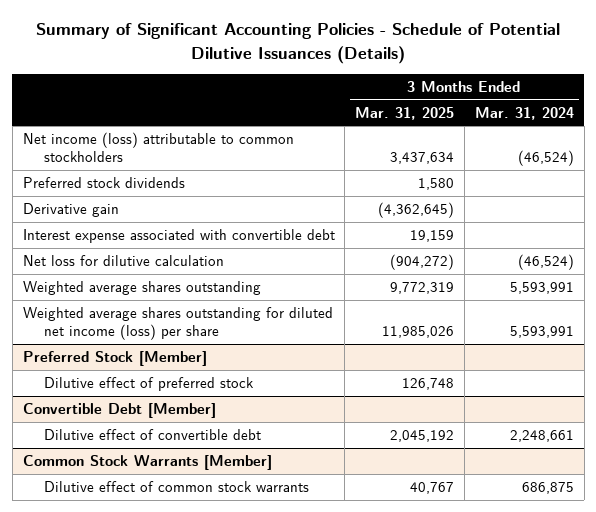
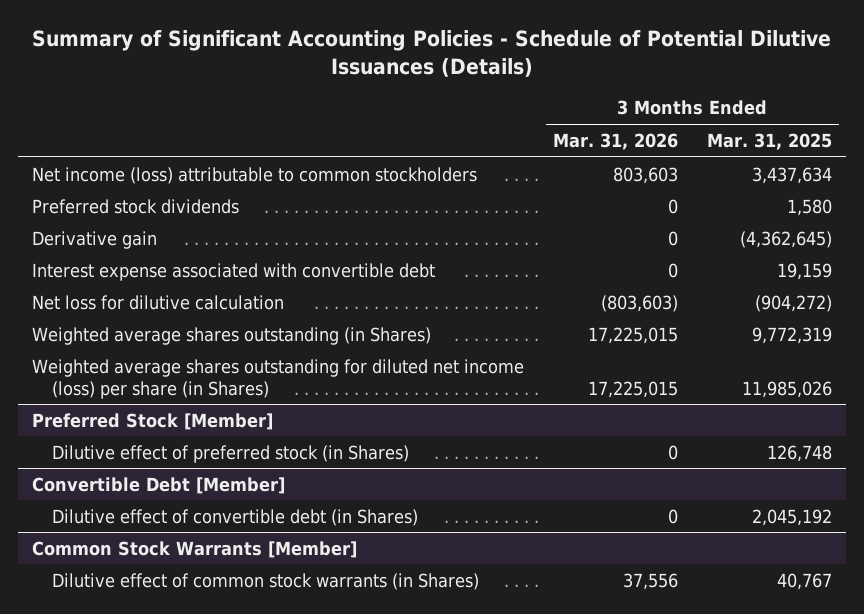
[474,106,574,120] Mar. 31, 2024 -> none
none -> [552,132,678,150] Mar. 31, 2026
[22,281,261,296] Weighted average shares outstanding -> [32,326,432,345] Weighted average shares outstanding (in Shares)
[22,307,333,341] Weighted average shares outstanding for diluted net income (loss) per share -> [32,358,525,399] Weighted average shares outstanding for diluted net income (loss) per share (in Shares)
[44,377,255,392] Dilutive effect of preferred stock -> [51,444,409,463] Dilutive effect of preferred stock (in Shares)
[44,429,262,441] Dilutive effect of convertible debt -> [51,508,418,526] Dilutive effect of convertible debt (in Shares)
[44,481,310,493] Dilutive effect of common stock warrants -> [51,572,479,590] Dilutive effect of common stock warrants (in Shares)

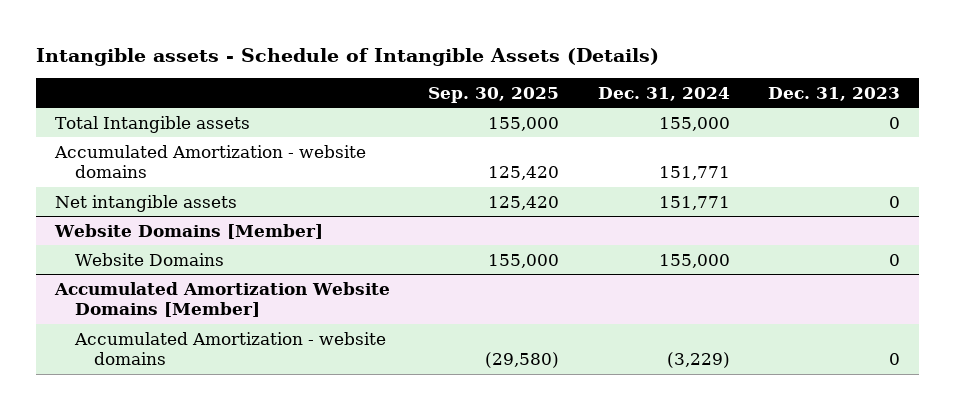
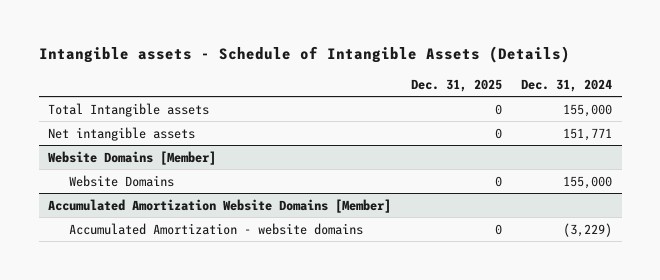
[428,86,560,103] Sep. 30, 2025 -> none
[767,86,900,101] Dec. 31, 2023 -> none
none -> [410,78,502,92] Dec. 31, 2025
[54,144,367,179] Accumulated Amortization - website domains -> none

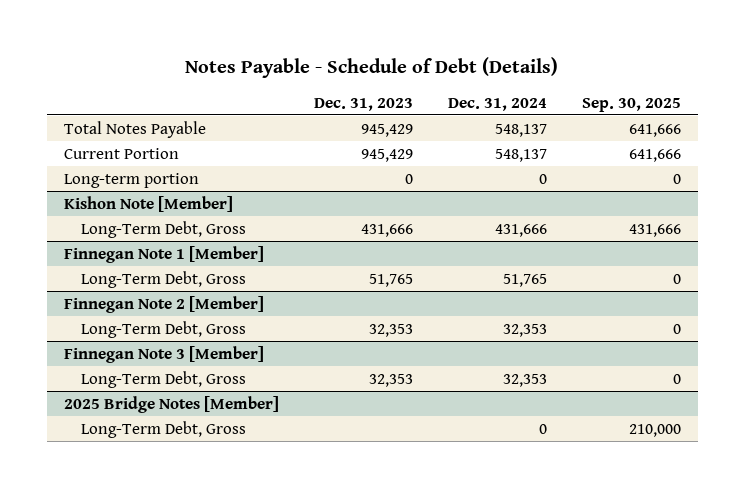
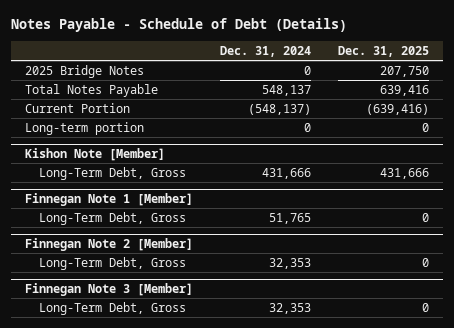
[313,97,413,111] Dec. 31, 2023 -> none
[581,97,681,112] Sep. 30, 2025 -> none
none -> [338,45,430,57] Dec. 31, 2025
none -> [24,64,144,78] 2025 Bridge Notes
[494,148,547,162] 548,137 -> [248,103,312,115] (548,137)
[64,395,280,413] 2025 Bridge Notes [Member] -> none
[81,420,247,438] Long-Term Debt, Gross -> none

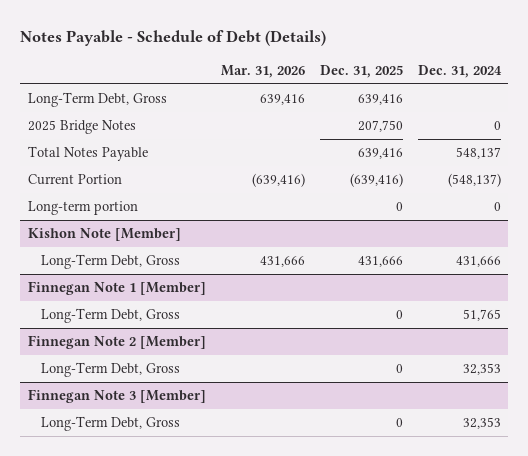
none -> [220,65,305,79] Mar. 31, 2026
none -> [27,92,167,108] Long-Term Debt, Gross

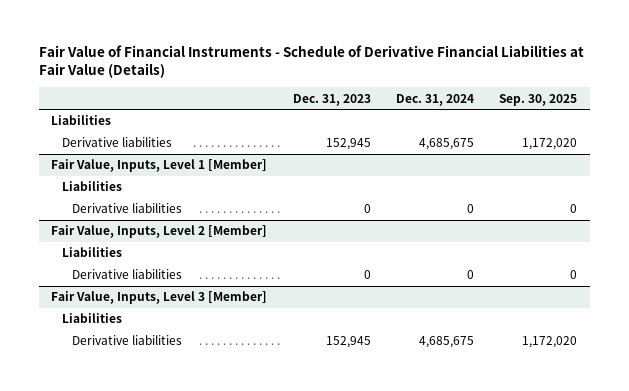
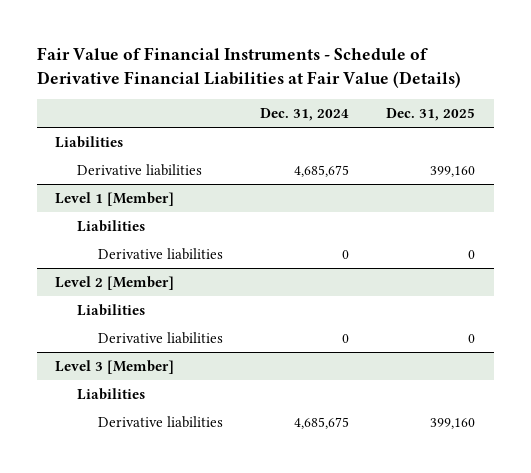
[292,93,371,106] Dec. 31, 2023 -> none
[499,93,578,106] Sep. 30, 2025 -> none
none -> [386,108,476,122] Dec. 31, 2025
[51,159,268,173] Fair Value, Inputs, Level 1 [Member] -> [55,192,175,207] Level 1 [Member]
[51,225,268,239] Fair Value, Inputs, Level 2 [Member] -> [55,276,175,291] Level 2 [Member]
[51,291,268,305] Fair Value, Inputs, Level 3 [Member] -> [55,360,175,375] Level 3 [Member]

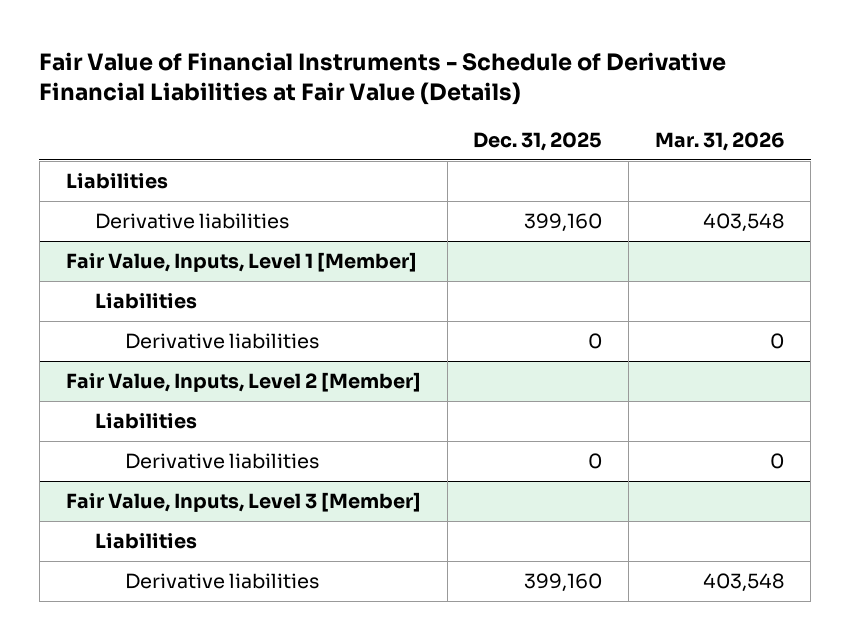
[260,108,350,122] Dec. 31, 2024 -> none
none -> [655,131,785,151] Mar. 31, 2026
[55,192,175,207] Level 1 [Member] -> [65,251,417,272] Fair Value, Inputs, Level 1 [Member]
[55,276,175,291] Level 2 [Member] -> [65,371,421,392] Fair Value, Inputs, Level 2 [Member]
[55,360,175,375] Level 3 [Member] -> [65,491,421,512] Fair Value, Inputs, Level 3 [Member]

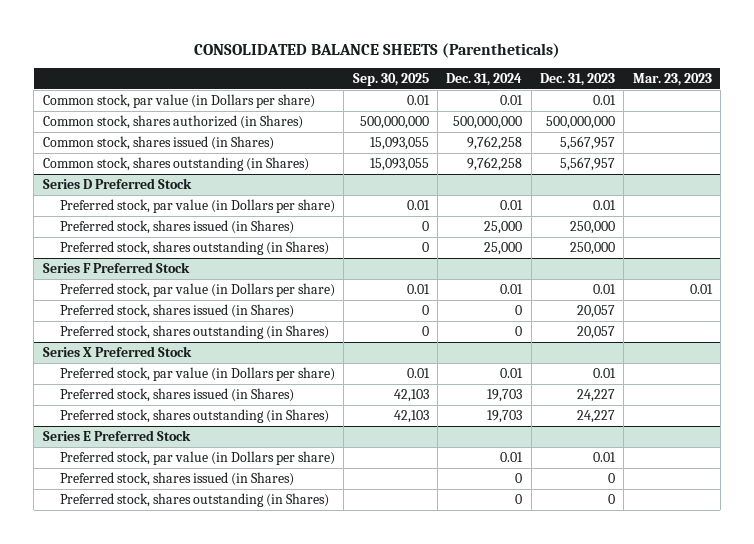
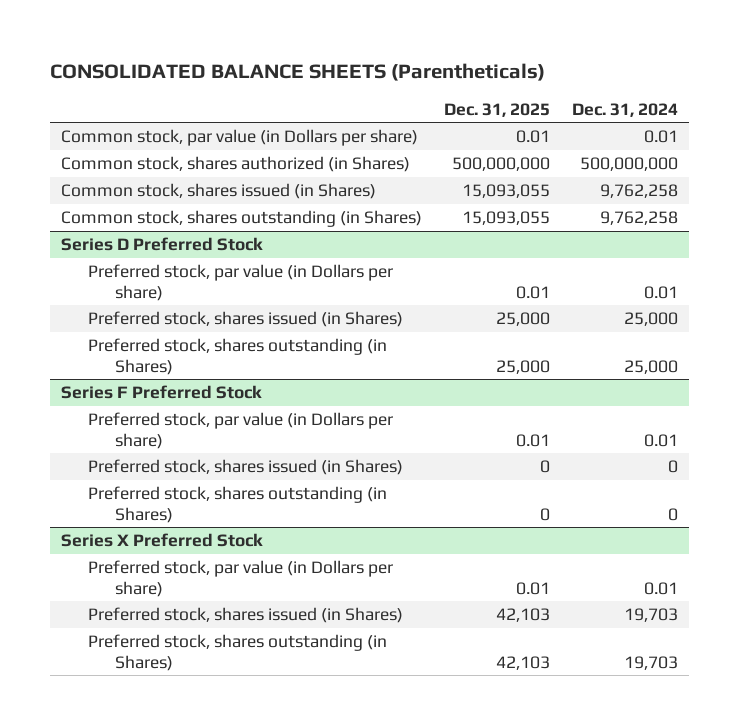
[352,72,429,86] Sep. 30, 2025 -> none
[539,72,615,86] Dec. 31, 2023 -> none
[632,72,712,86] Mar. 23, 2023 -> none
none -> [444,102,551,117] Dec. 31, 2025
[42,430,191,442] Series E Preferred Stock -> none
[60,451,336,466] Preferred stock, par value (in Dollars per share) -> none
[60,472,295,487] Preferred stock, shares issued (in Shares) -> none
[60,493,330,508] Preferred stock, shares outstanding (in Shares) -> none

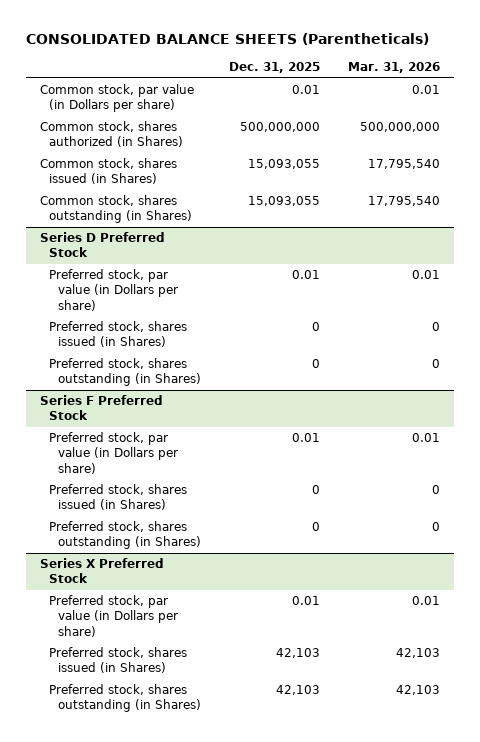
[571,102,678,117] Dec. 31, 2024 -> none
none -> [347,62,440,74] Mar. 31, 2026
[496,312,551,327] 25,000 -> [311,322,320,332] 0
[496,359,551,374] 25,000 -> [311,359,320,369] 0

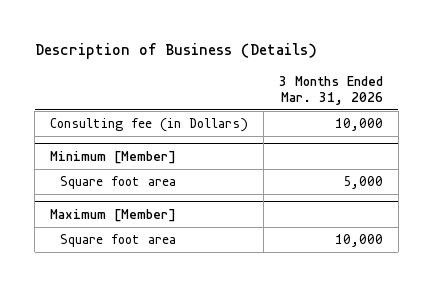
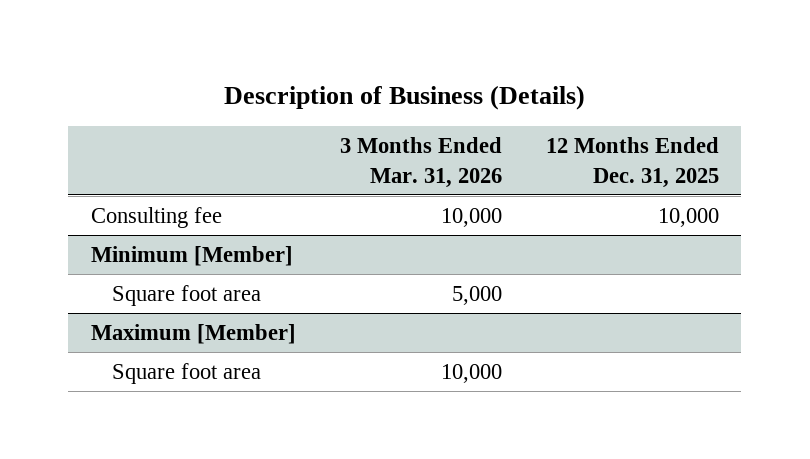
none -> [546,137,720,188] 12 Months Ended Dec. 31, 2025
[50,118,249,133] Consulting fee (in Dollars) -> [90,206,222,228] Consulting fee

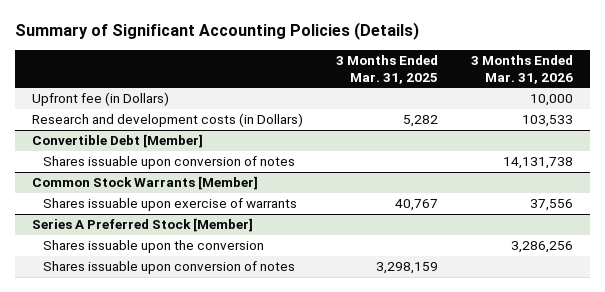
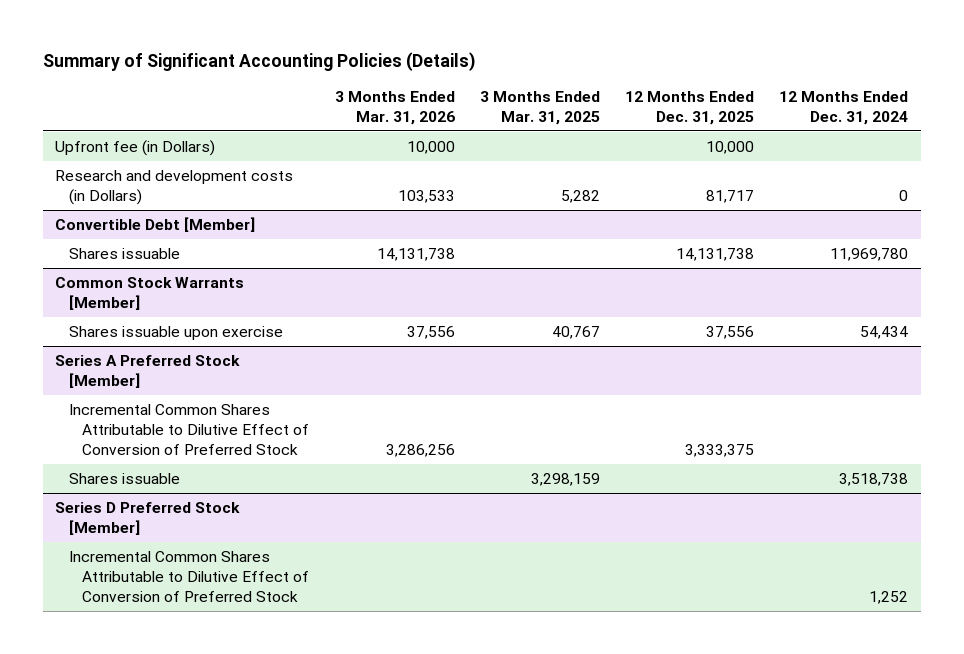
none -> [625,90,755,125] 12 Months Ended Dec. 31, 2025
none -> [779,90,909,125] 12 Months Ended Dec. 31, 2024
[43,156,296,170] Shares issuable upon conversion of notes -> [68,247,180,259] Shares issuable
[43,198,298,212] Shares issuable upon exercise of warrants -> [68,325,283,340] Shares issuable upon exercise
[43,240,265,254] Shares issuable upon the conversion -> [68,403,310,455] Incremental Common Shares Attributable to Dilutive Effect of Conversion of Preferred Stock
[43,261,296,275] Shares issuable upon conversion of notes -> [68,472,180,484] Shares issuable
none -> [55,501,241,535] Series D Preferred Stock [Member]
none -> [68,550,310,602] Incremental Common Shares Attributable to Dilutive Effect of Conversion of Preferred Stock

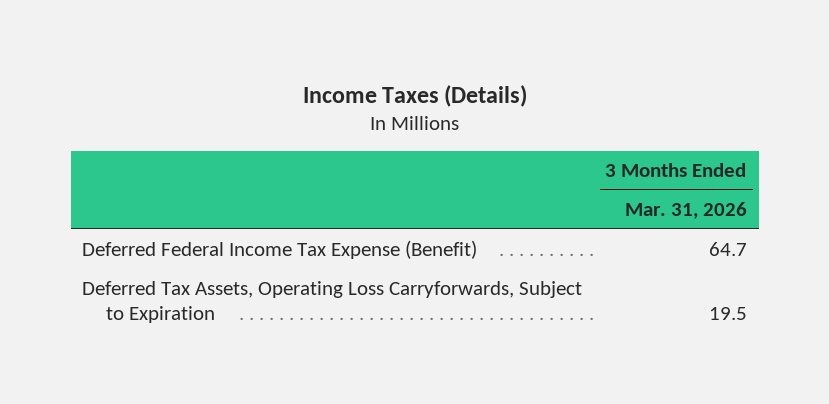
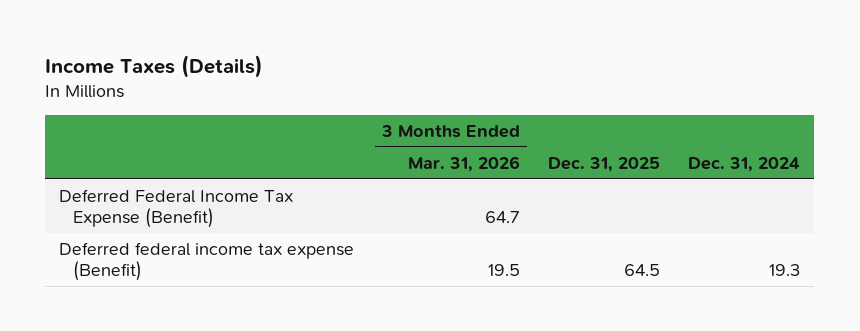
none -> [548,156,661,172] Dec. 31, 2025
none -> [688,156,801,172] Dec. 31, 2024
[82,281,583,324] Deferred Tax Assets, Operating Loss Carryforwards, Subject to Expiration -> [59,242,355,282] Deferred federal income tax expense (Benefit)

